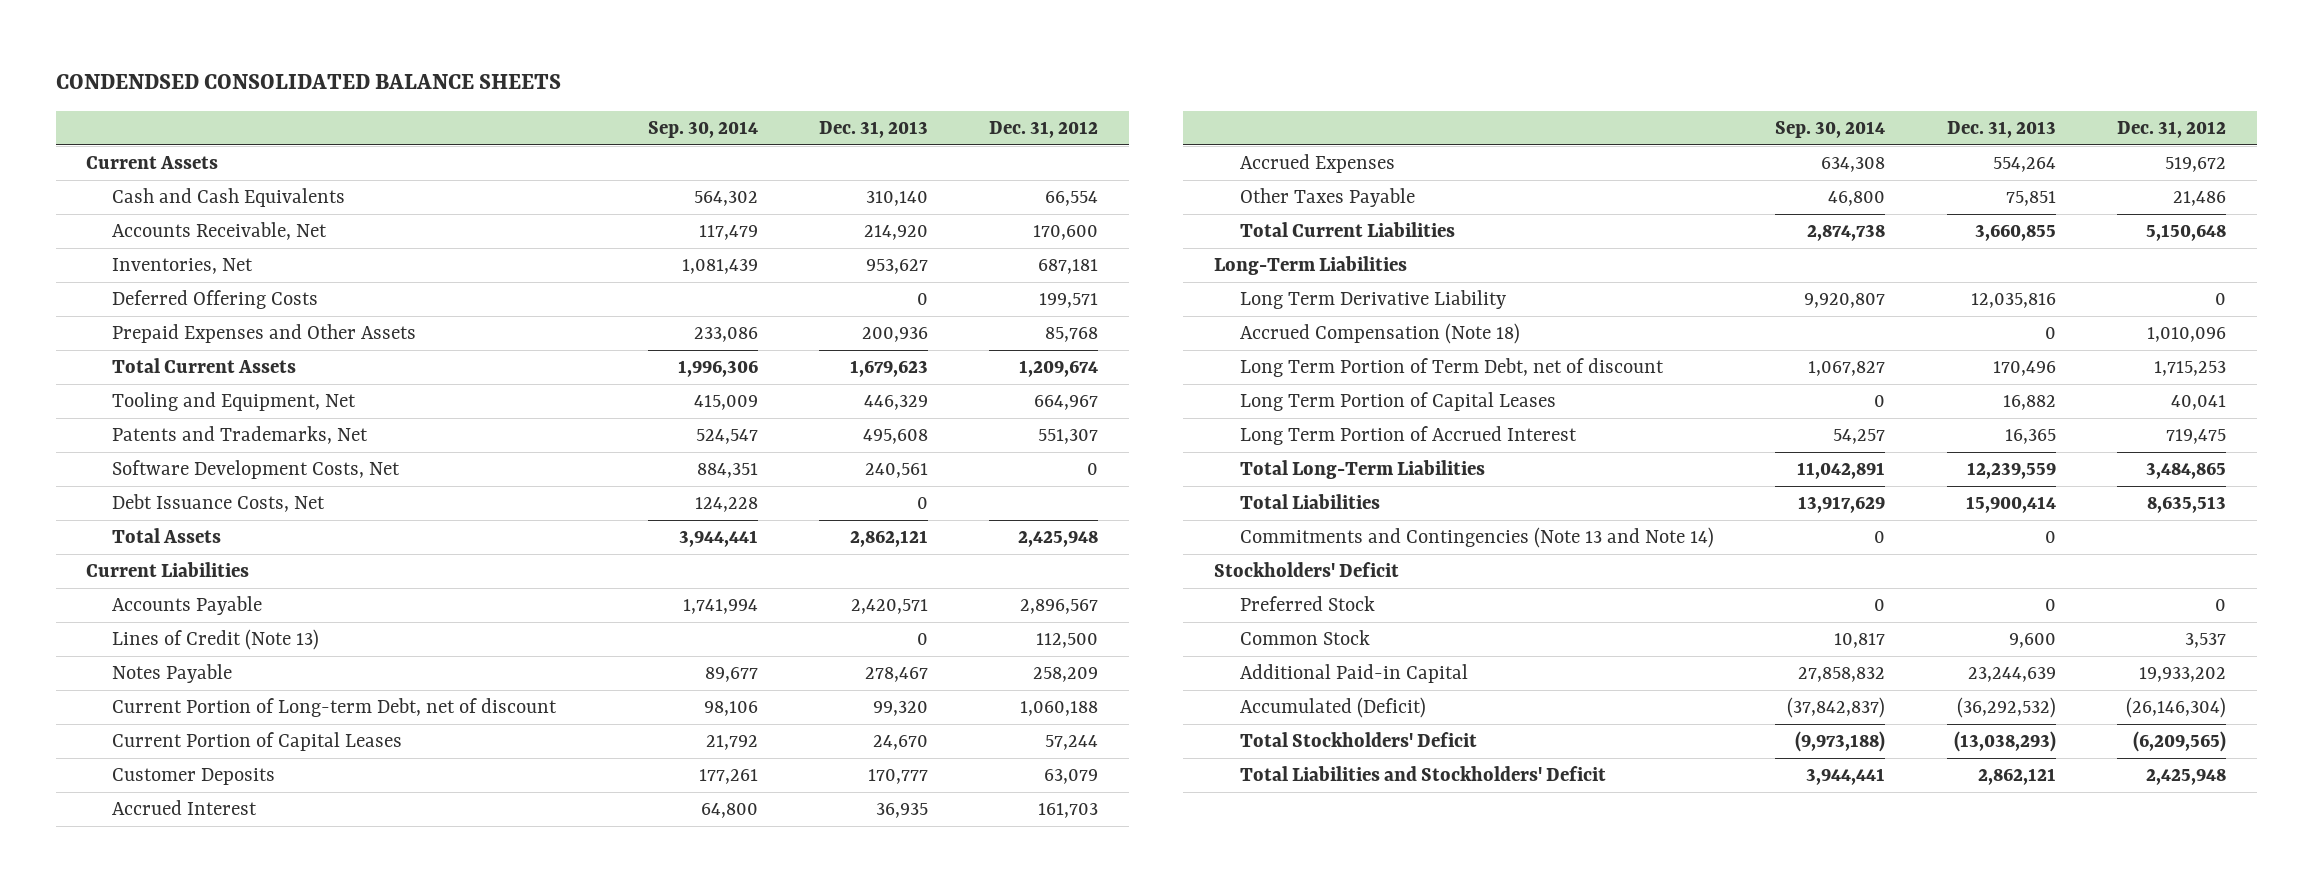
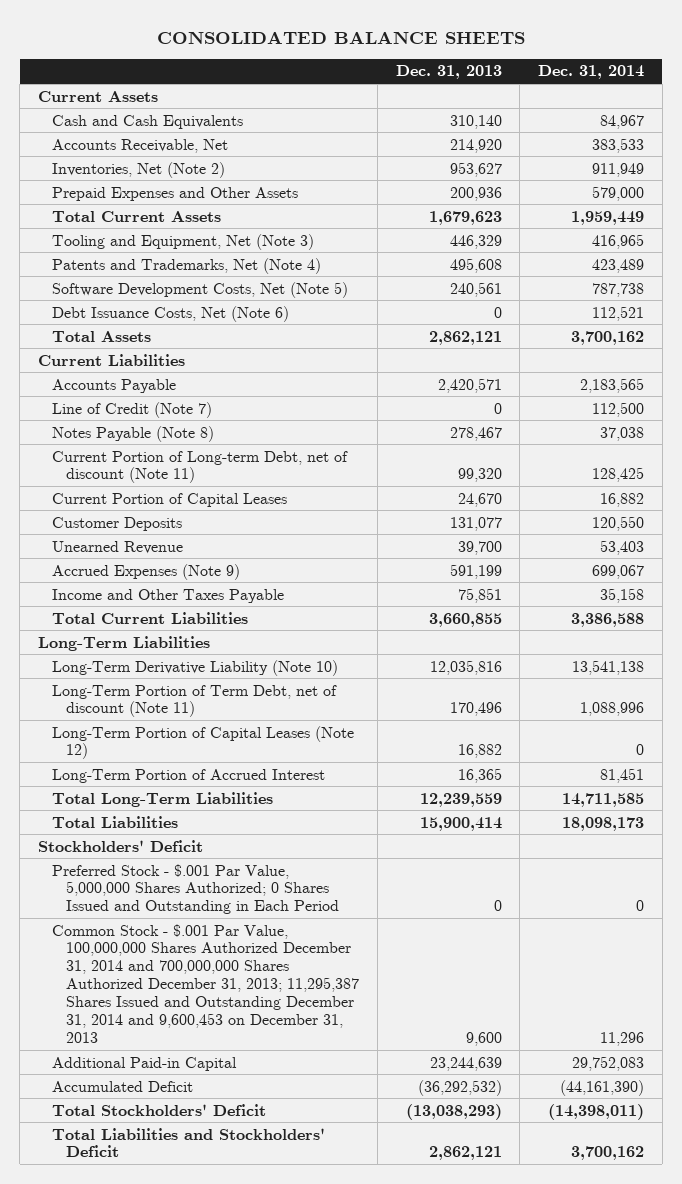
[55,74,561,90] CONDENDSED CONSOLIDATED BALANCE SHEETS -> [156,30,525,44] CONSOLIDATED BALANCE SHEETS
[647,121,758,139] Sep. 30, 2014 -> none
[989,121,1099,139] Dec. 31, 2012 -> none
none -> [537,65,644,80] Dec. 31, 2014
[112,290,319,310] Deferred Offering Costs -> none
[112,258,254,275] Inventories, Net -> [52,161,226,178] Inventories, Net (Note 2)
[112,392,357,412] Tooling and Equipment, Net -> [52,233,315,250] Tooling and Equipment, Net (Note 3)
[112,426,369,445] Patents and Trademarks, Net -> [52,257,322,274] Patents and Trademarks, Net (Note 4)
[112,460,401,480] Software Development Costs, Net -> [52,281,349,298] Software Development Costs, Net (Note 5)
[112,494,326,513] Debt Issuance Costs, Net -> [52,305,290,322] Debt Issuance Costs, Net (Note 6)
[112,629,320,651] Lines of Credit (Note 13) -> [52,401,213,418] Line of Credit (Note 7)
[112,664,233,684] Notes Payable -> [52,425,215,442] Notes Payable (Note 8)
[112,698,558,718] Current Portion of Long-term Debt, net of discount -> [52,450,349,484] Current Portion of Long-term Debt, net of discount (Note 11)
[112,800,258,816] Accrued Interest -> none
[867,769,928,785] 170,777 -> [449,516,502,531] 131,077
none -> [52,540,184,554] Unearned Revenue
[1239,154,1395,174] Accrued Expenses -> [52,563,241,580] Accrued Expenses (Note 9)
[1992,157,2056,173] 554,264 -> [449,563,502,579] 591,199
[1239,188,1415,208] Other Taxes Payable -> [52,588,285,603] Income and Other Taxes Payable
[1239,323,1520,345] Accrued Compensation (Note 18) -> none
[1239,290,1506,310] Long Term Derivative Liability -> [52,659,339,676] Long-Term Derivative Liability (Note 10)
[1239,358,1664,378] Long Term Portion of Term Debt, net of discount -> [52,684,338,718] Long-Term Portion of Term Debt, net of discount (Note 11)
[1239,392,1556,412] Long Term Portion of Capital Leases -> [52,725,355,760] Long-Term Portion of Capital Leases (Note 12)
[1239,426,1577,446] Long Term Portion of Accrued Interest -> [52,768,326,783] Long-Term Portion of Accrued Interest
[1239,527,1714,549] Commitments and Contingencies (Note 13 and Note 14) -> none
[1239,596,1375,612] Preferred Stock -> [52,863,340,915] Preferred Stock - $.001 Par Value, 5,000,000 Shares Authorized; 0 Shares Issued and Outstanding in Each Period
[1239,630,1370,646] Common Stock -> [52,923,360,1044] Common Stock - $.001 Par Value, 100,000,000 Shares Authorized December 31, 2014 and 700,000,000 Shares Authorized December 31, 2013; 11,295,387 Shares Issued and Outstanding December 31, 2014 and 9,600,453 on December 31, 2013
[1239,697,1426,719] Accumulated (Deficit) -> [52,1080,194,1092] Accumulated Deficit

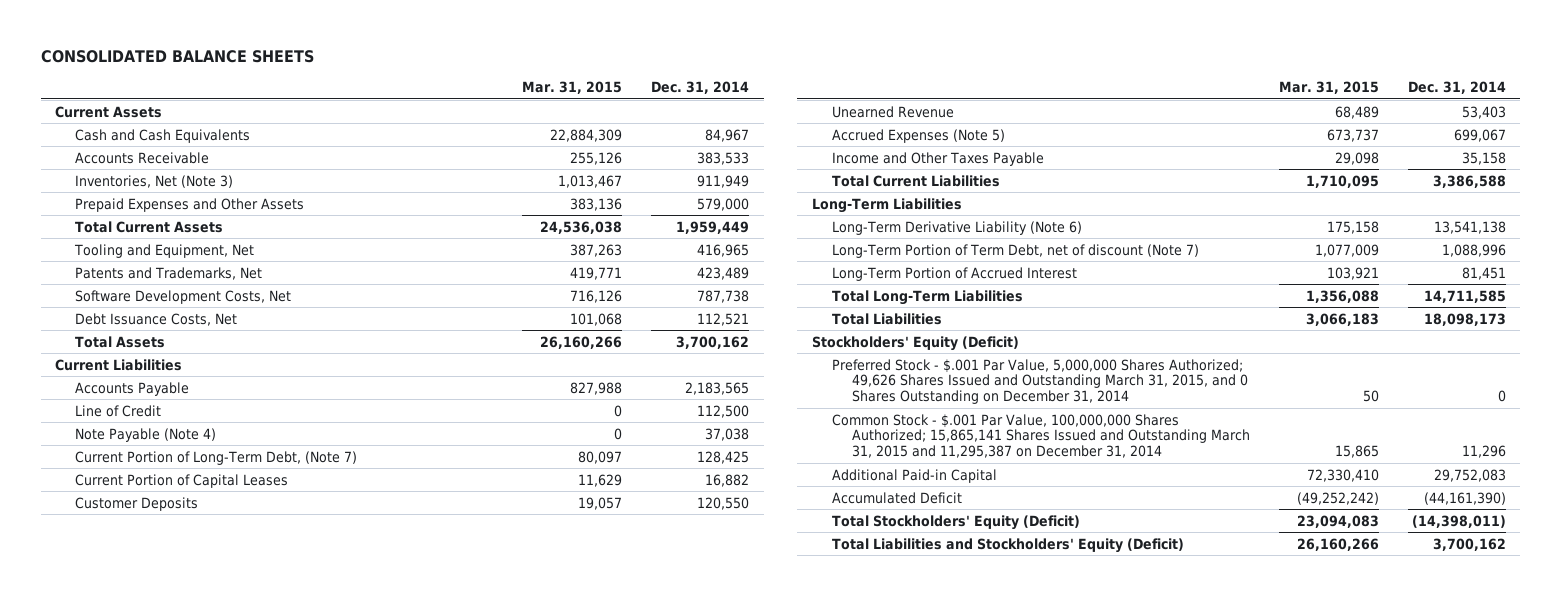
[395,65,502,80] Dec. 31, 2013 -> none
none -> [522,80,623,94] Mar. 31, 2015
[52,138,229,153] Accounts Receivable, Net -> [75,151,210,164] Accounts Receivable
[52,161,226,178] Inventories, Net (Note 2) -> [75,174,234,188] Inventories, Net (Note 3)
[52,233,315,250] Tooling and Equipment, Net (Note 3) -> [74,243,255,258] Tooling and Equipment, Net
[52,257,322,274] Patents and Trademarks, Net (Note 4) -> [75,266,263,280] Patents and Trademarks, Net
[52,281,349,298] Software Development Costs, Net (Note 5) -> [75,289,292,304] Software Development Costs, Net
[52,305,290,322] Debt Issuance Costs, Net (Note 6) -> [75,312,238,326] Debt Issuance Costs, Net
[52,401,213,418] Line of Credit (Note 7) -> [75,404,162,417] Line of Credit
[52,425,215,442] Notes Payable (Note 8) -> [75,427,217,442] Note Payable (Note 4)
[52,450,349,484] Current Portion of Long-term Debt, net of discount (Note 11) -> [75,450,358,465] Current Portion of Long-Term Debt, (Note 7)
[52,563,241,580] Accrued Expenses (Note 9) -> [831,128,1005,143] Accrued Expenses (Note 5)
[52,725,355,760] Long-Term Portion of Capital Leases (Note 12) -> none
[52,659,339,676] Long-Term Derivative Liability (Note 10) -> [831,220,1082,235] Long-Term Derivative Liability (Note 6)
[52,684,338,718] Long-Term Portion of Term Debt, net of discount (Note 11) -> [831,243,1199,258] Long-Term Portion of Term Debt, net of discount (Note 7)
[38,839,204,852] Stockholders' Deficit -> [811,335,1019,351] Stockholders' Equity (Deficit)
[52,863,340,915] Preferred Stock - $.001 Par Value, 5,000,000 Shares Authorized; 0 Shares Issued and Outstanding in Each Period -> [831,358,1248,404] Preferred Stock - $.001 Par Value, 5,000,000 Shares Authorized; 49,626 Shares Issued and Outstanding March 31, 2015, and 0 Shares Outstanding on December 31, 2014
[52,923,360,1044] Common Stock - $.001 Par Value, 100,000,000 Shares Authorized December 31, 2014 and 700,000,000 Shares Authorized December 31, 2013; 11,295,387 Shares Issued and Outstanding December 31, 2014 and 9,600,453 on December 31, 2013 -> [831,413,1250,458] Common Stock - $.001 Par Value, 100,000,000 Shares Authorized; 15,865,141 Shares Issued and Outstanding March 31, 2015 and 11,295,387 on December 31, 2014
[52,1103,267,1116] Total Stockholders' Deficit -> [831,514,1080,530] Total Stockholders' Equity (Deficit)
[52,1127,326,1158] Total Liabilities and Stockholders' Deficit -> [831,537,1184,553] Total Liabilities and Stockholders' Equity (Deficit)

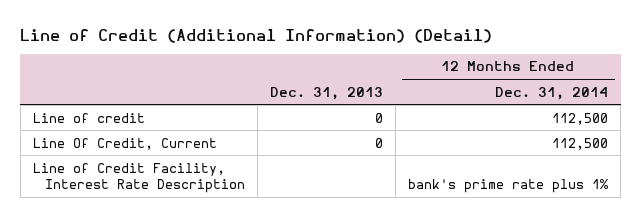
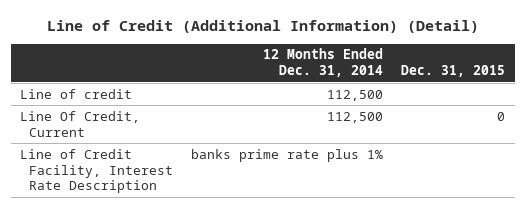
[270,86,384,100] Dec. 31, 2013 -> none
none -> [401,65,506,78] Dec. 31, 2015
[408,179,610,194] bank's prime rate plus 1% -> [191,148,384,162] banks prime rate plus 1%

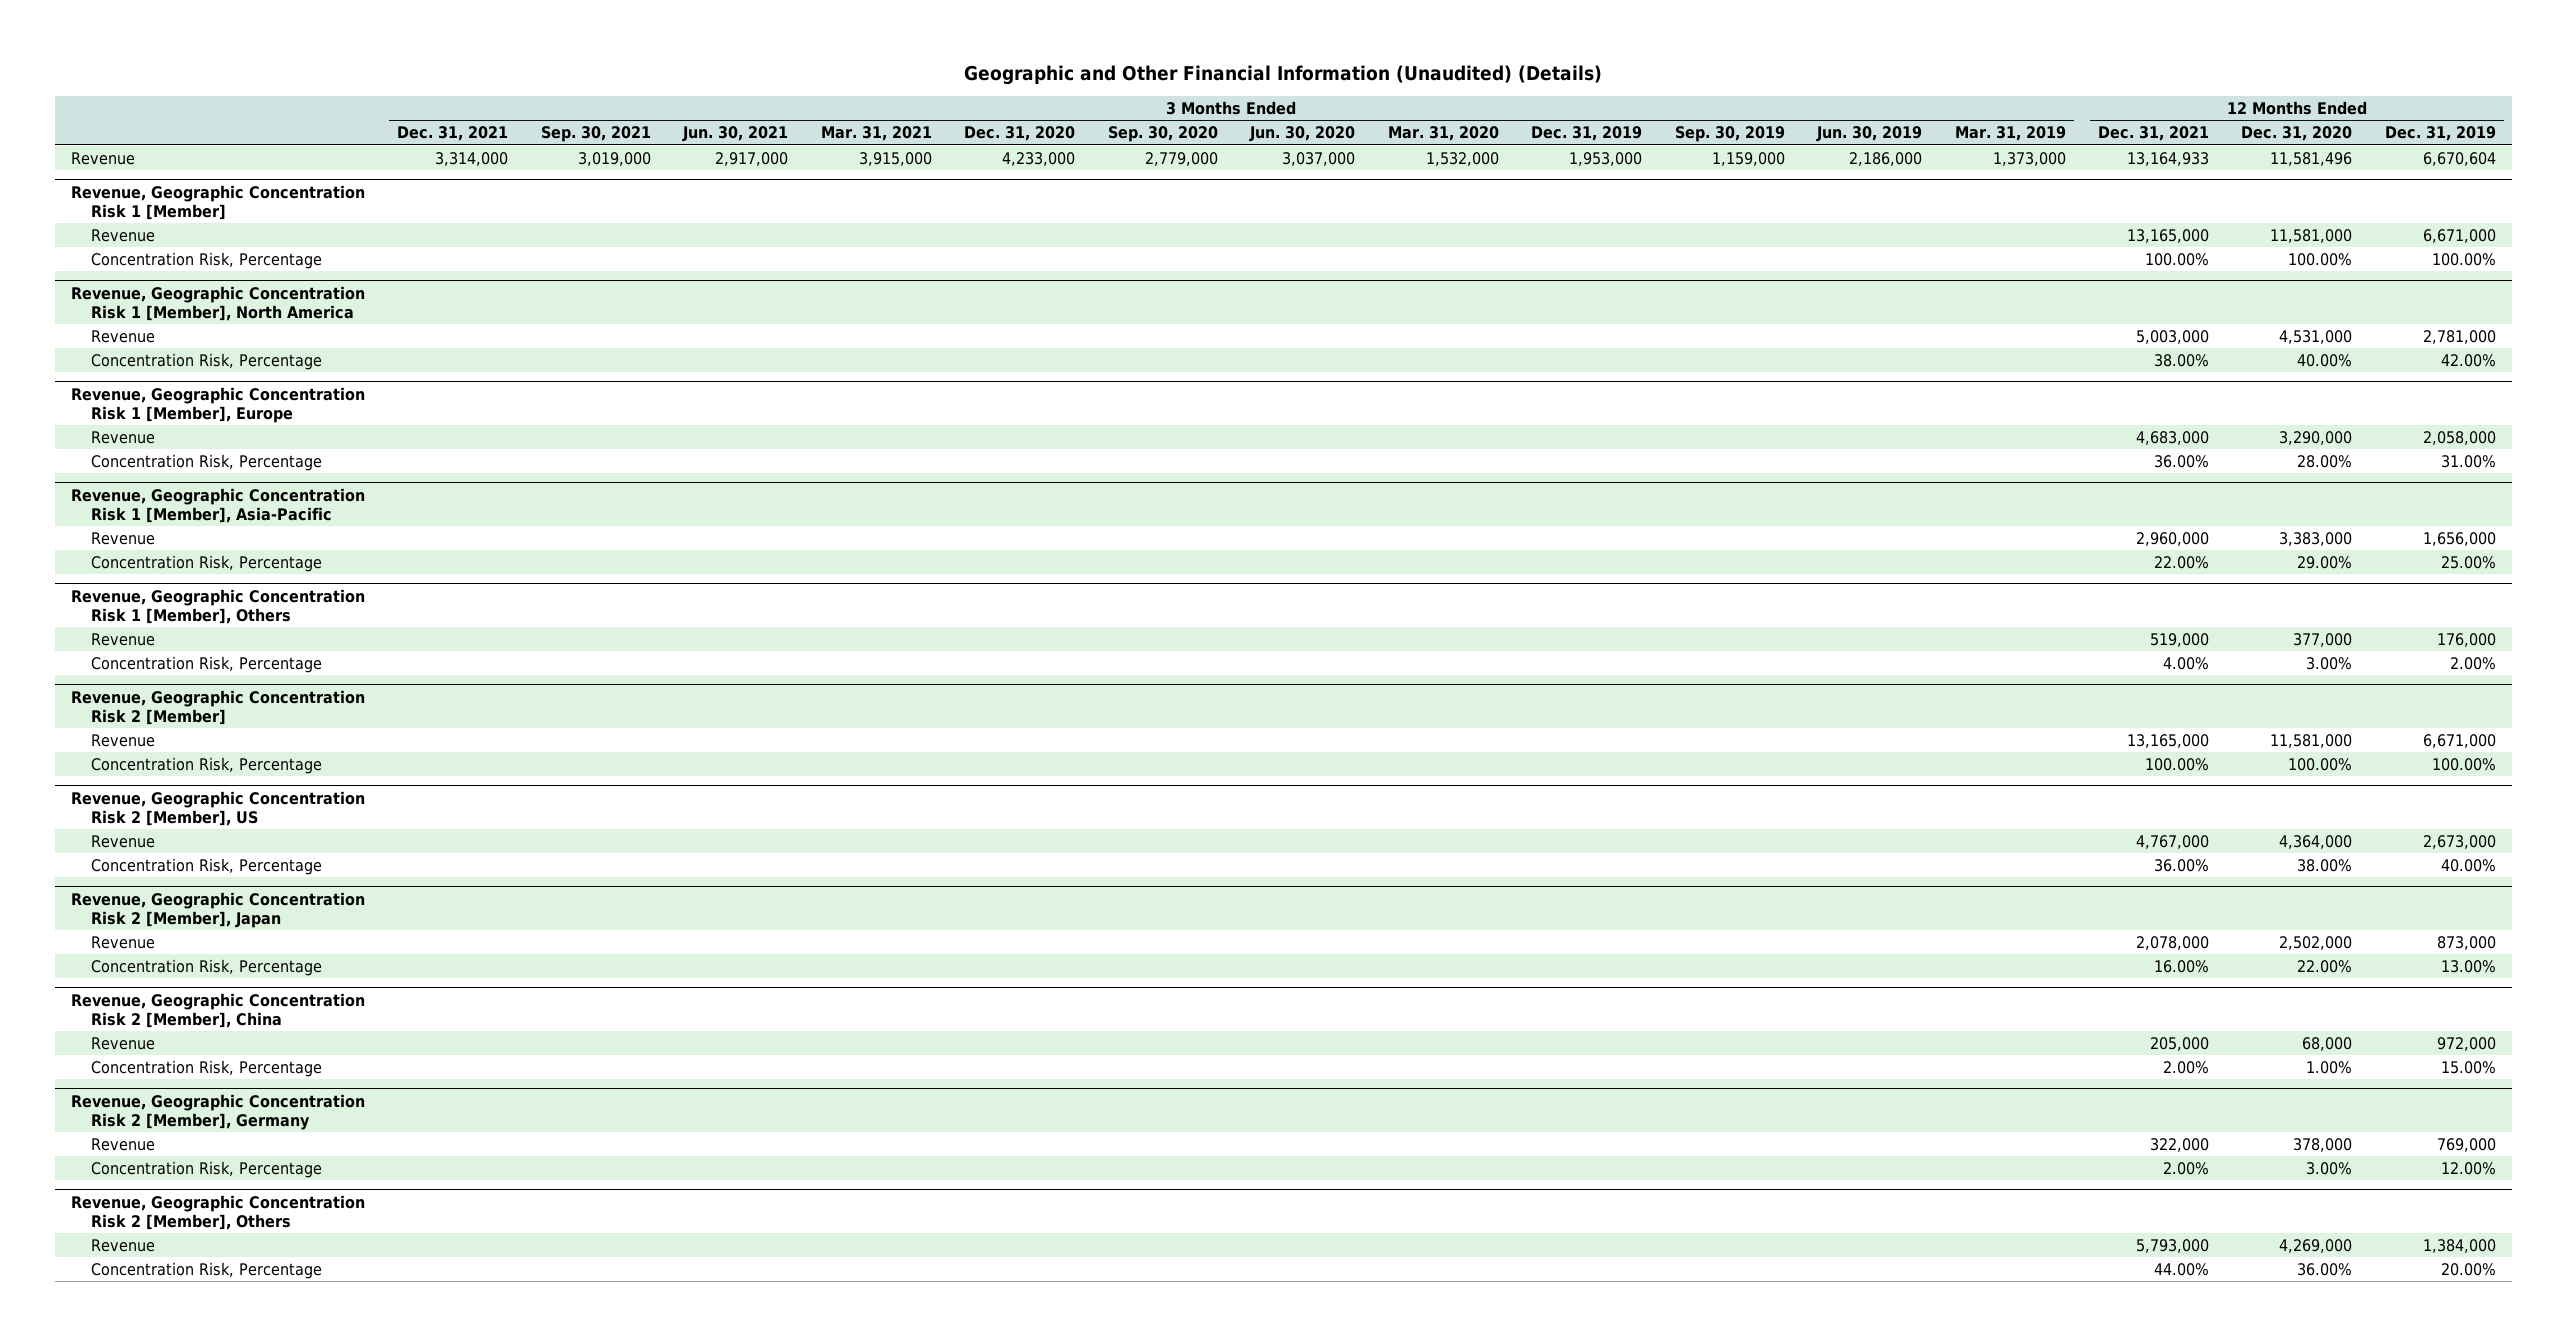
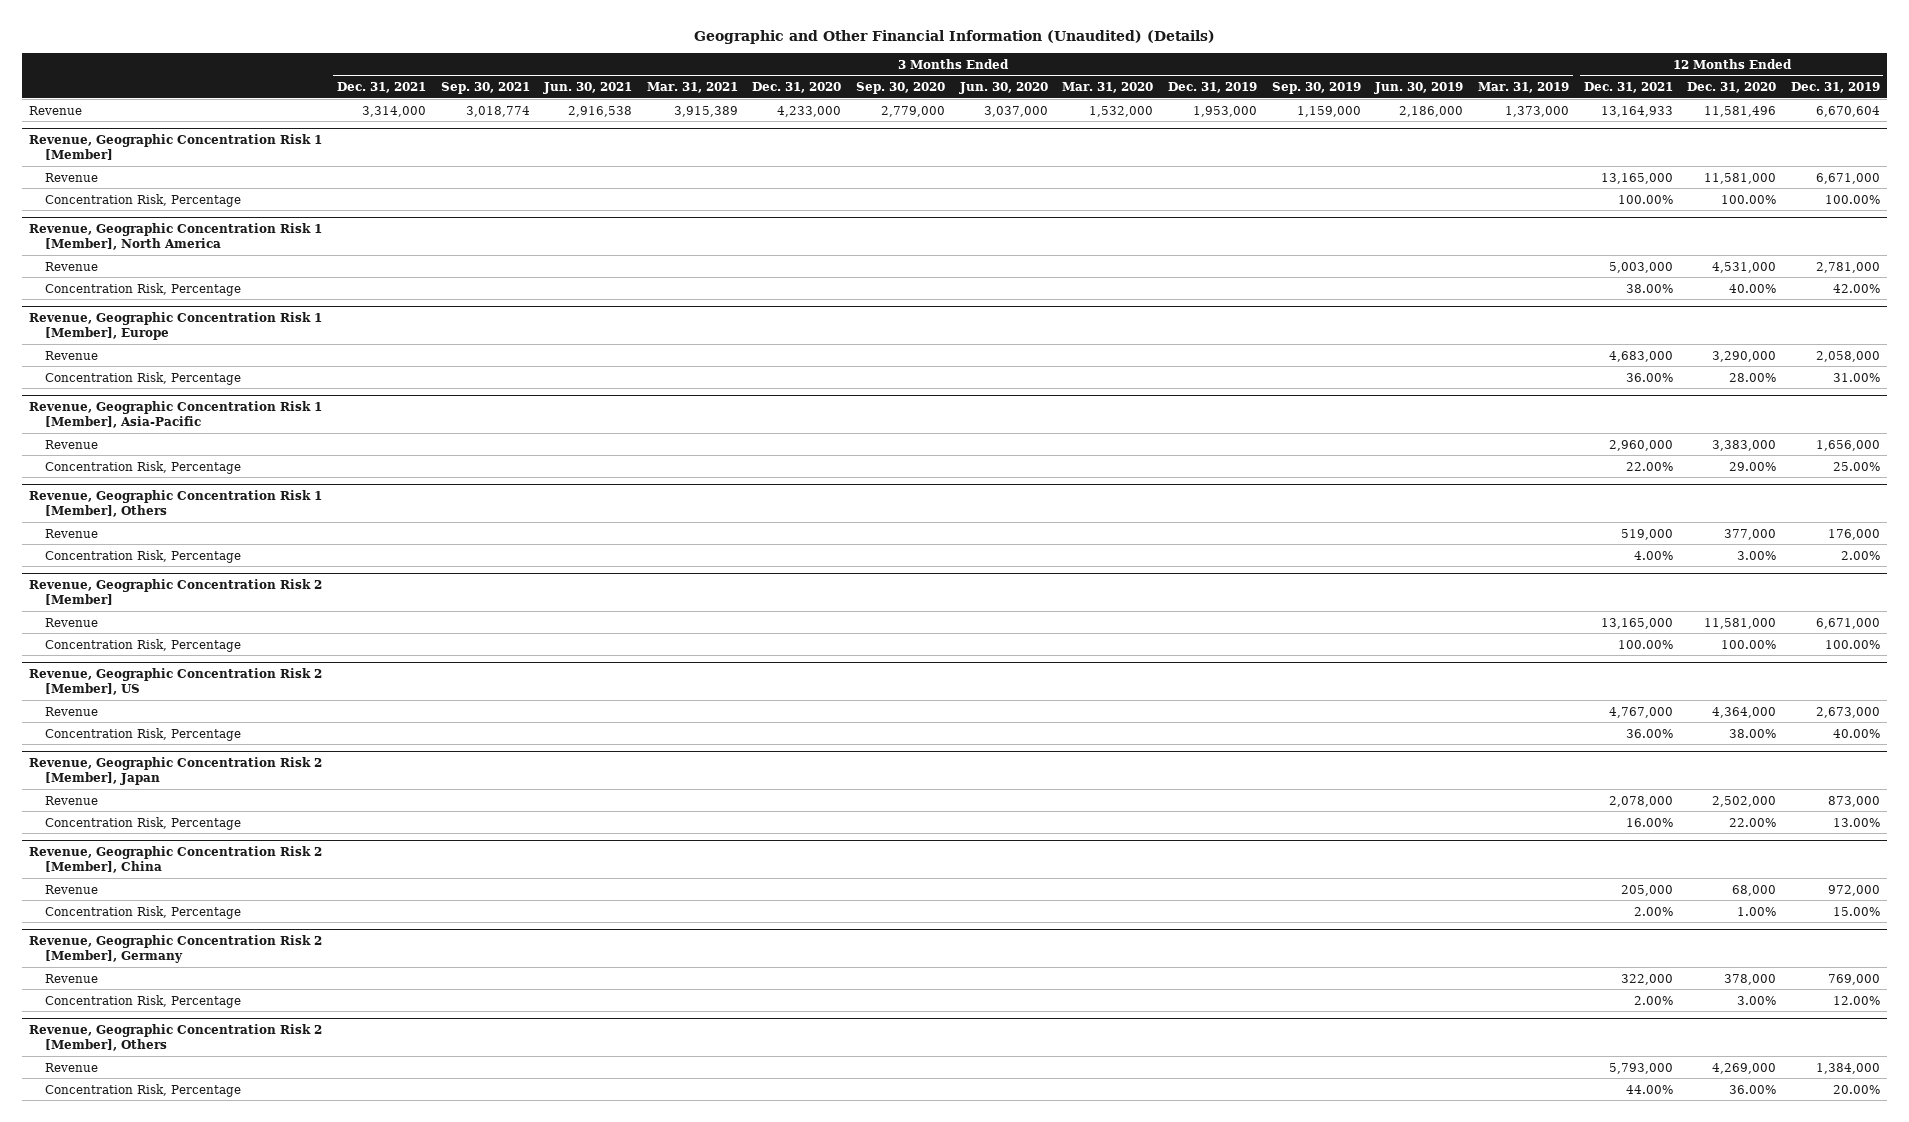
[577,152,651,167] 3,019,000 -> [465,105,530,117] 3,018,774
[715,152,789,167] 2,917,000 -> [568,105,633,117] 2,916,538
[858,152,932,167] 3,915,000 -> [673,105,738,117] 3,915,389

